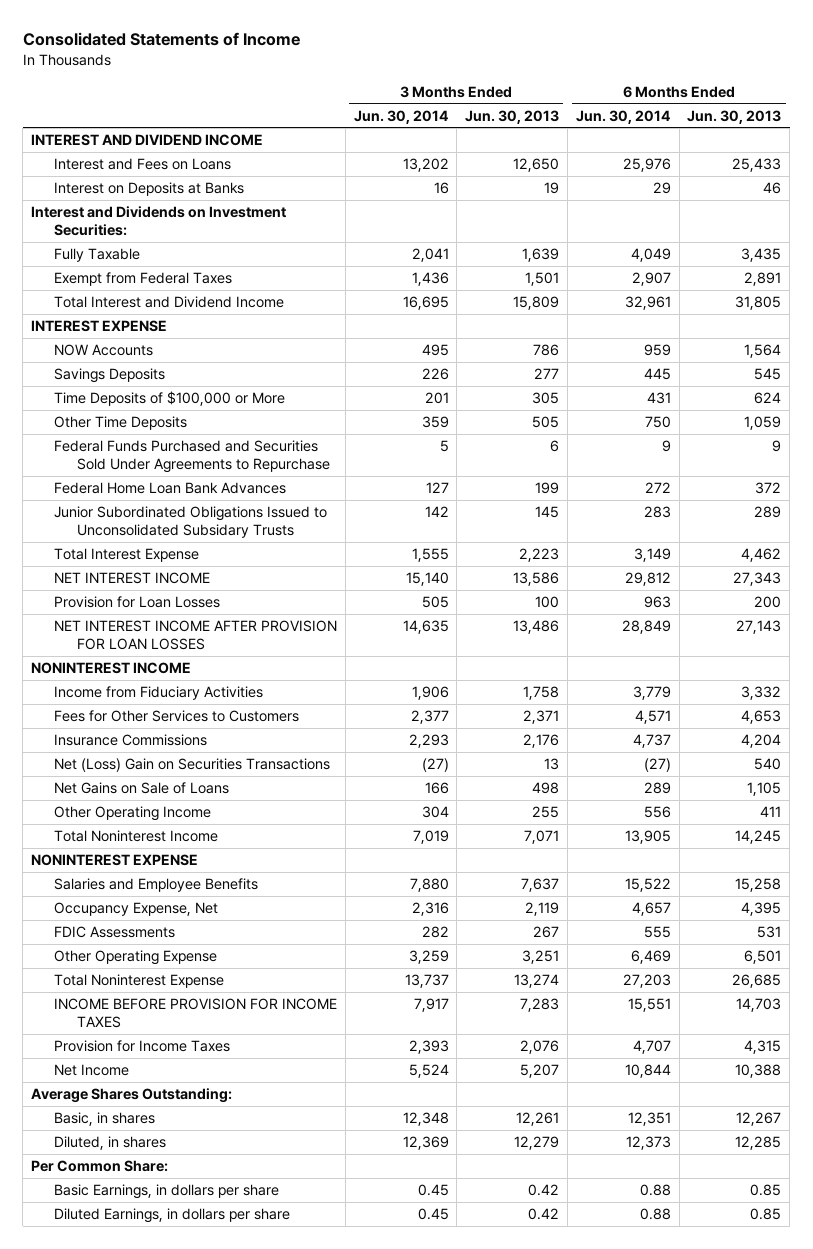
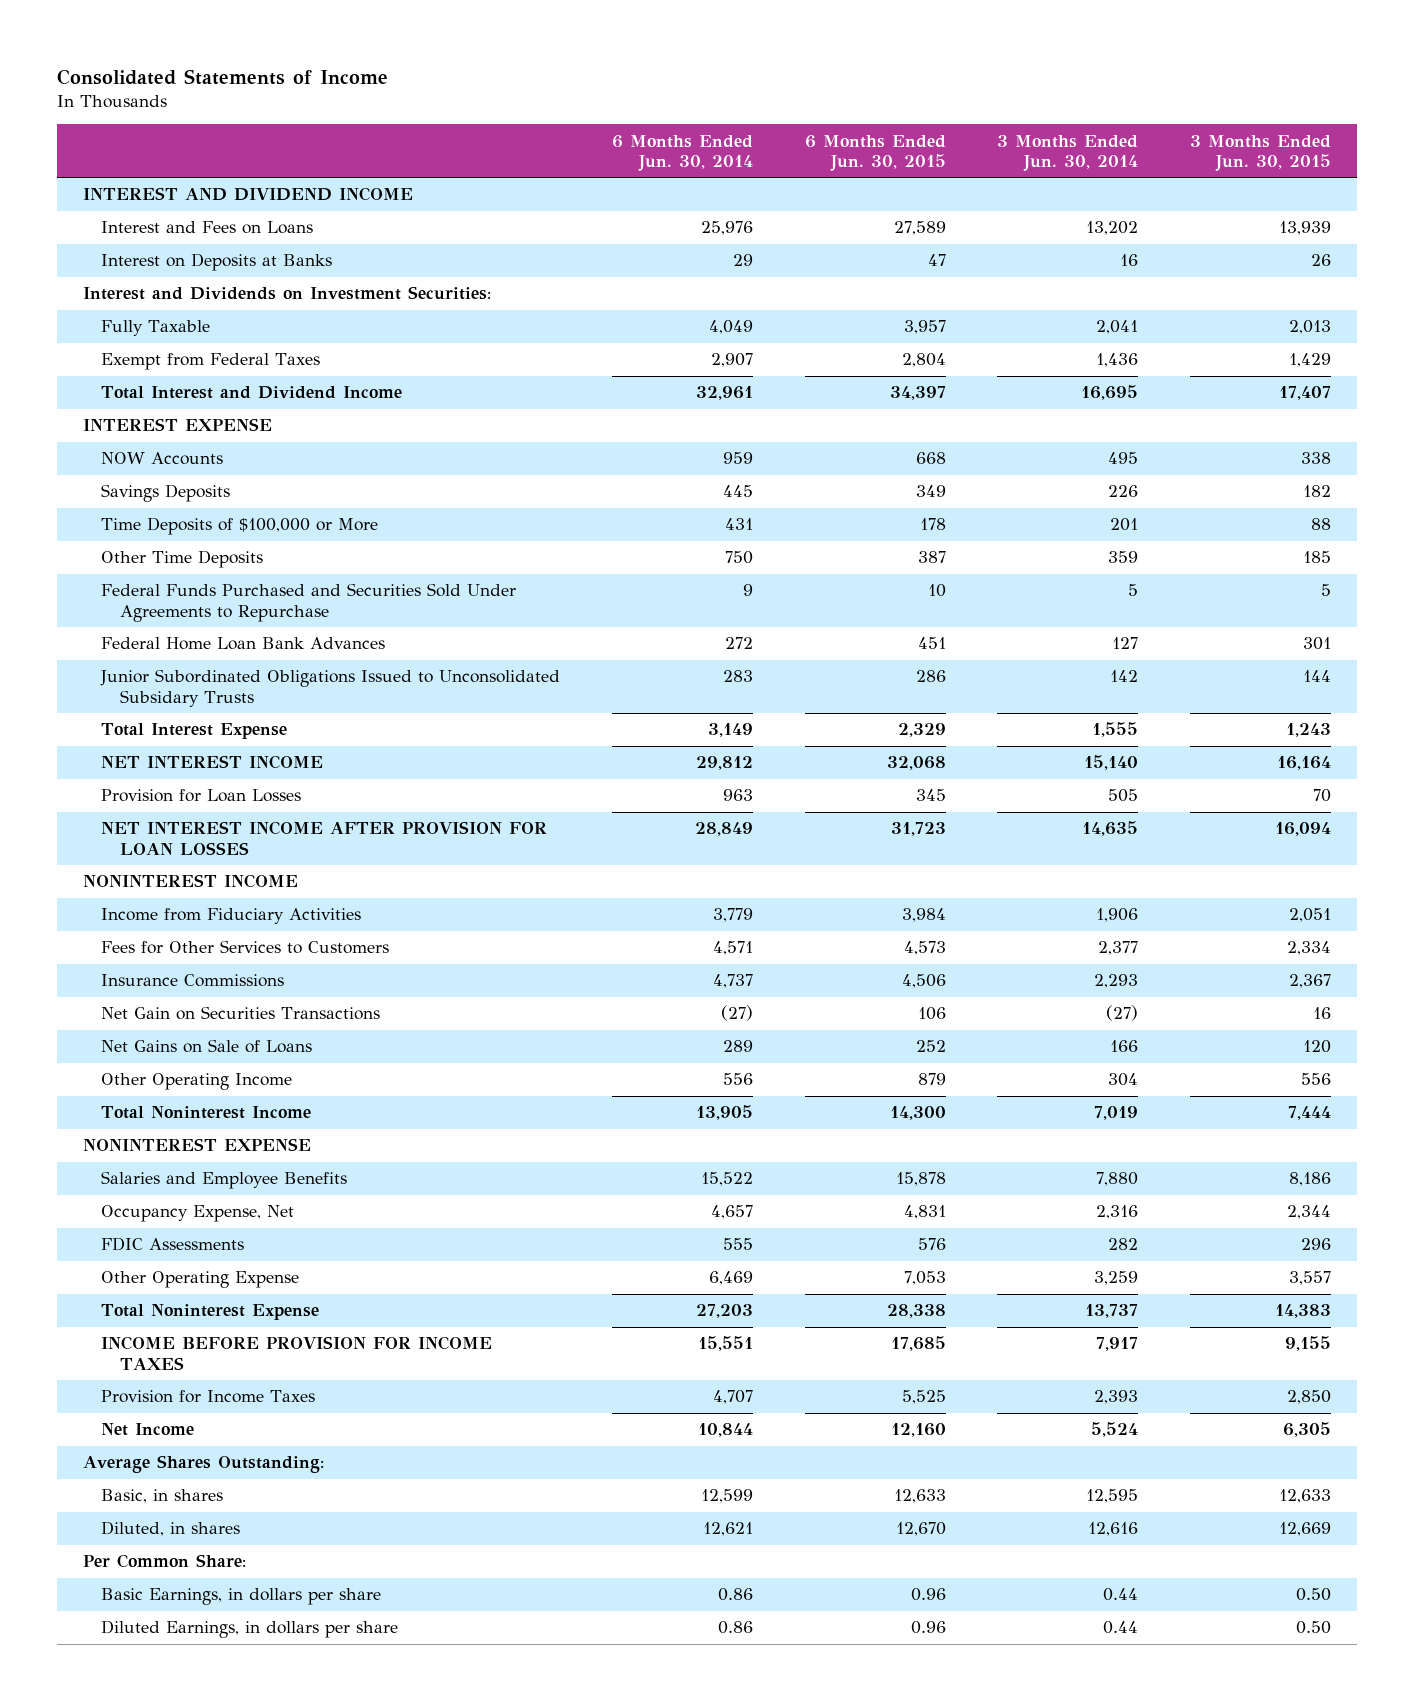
[465,109,560,124] Jun. 30, 2013 -> none
[687,109,782,124] Jun. 30, 2013 -> none
none -> [804,134,946,171] 6 Months Ended Jun. 30, 2015
none -> [1190,134,1332,171] 3 Months Ended Jun. 30, 2015
[53,758,330,773] Net (Loss) Gain on Securities Transactions -> [101,1006,381,1021] Net Gain on Securities Transactions
[402,1112,449,1127] 12,348 -> [1086,1489,1139,1504] 12,595
[627,1112,671,1127] 12,351 -> [701,1489,754,1504] 12,599
[402,1136,449,1151] 12,369 -> [1088,1522,1139,1537] 12,616
[625,1136,671,1151] 12,373 -> [703,1522,754,1537] 12,621
[417,1184,449,1197] 0.45 -> [1103,1588,1139,1602] 0.44
[639,1184,671,1197] 0.88 -> [718,1588,754,1602] 0.86
[417,1208,449,1221] 0.45 -> [1103,1621,1139,1635] 0.44
[639,1208,671,1221] 0.88 -> [718,1621,754,1635] 0.86

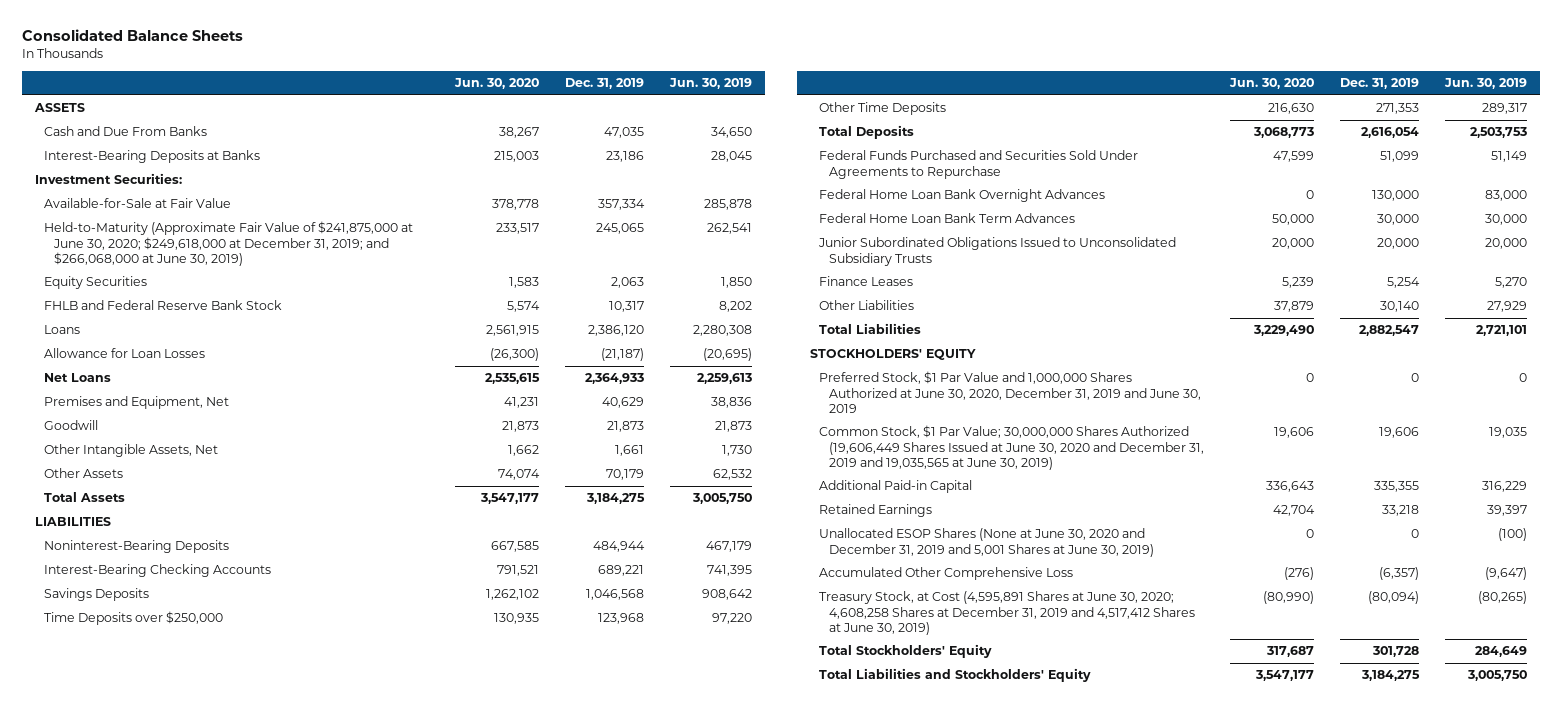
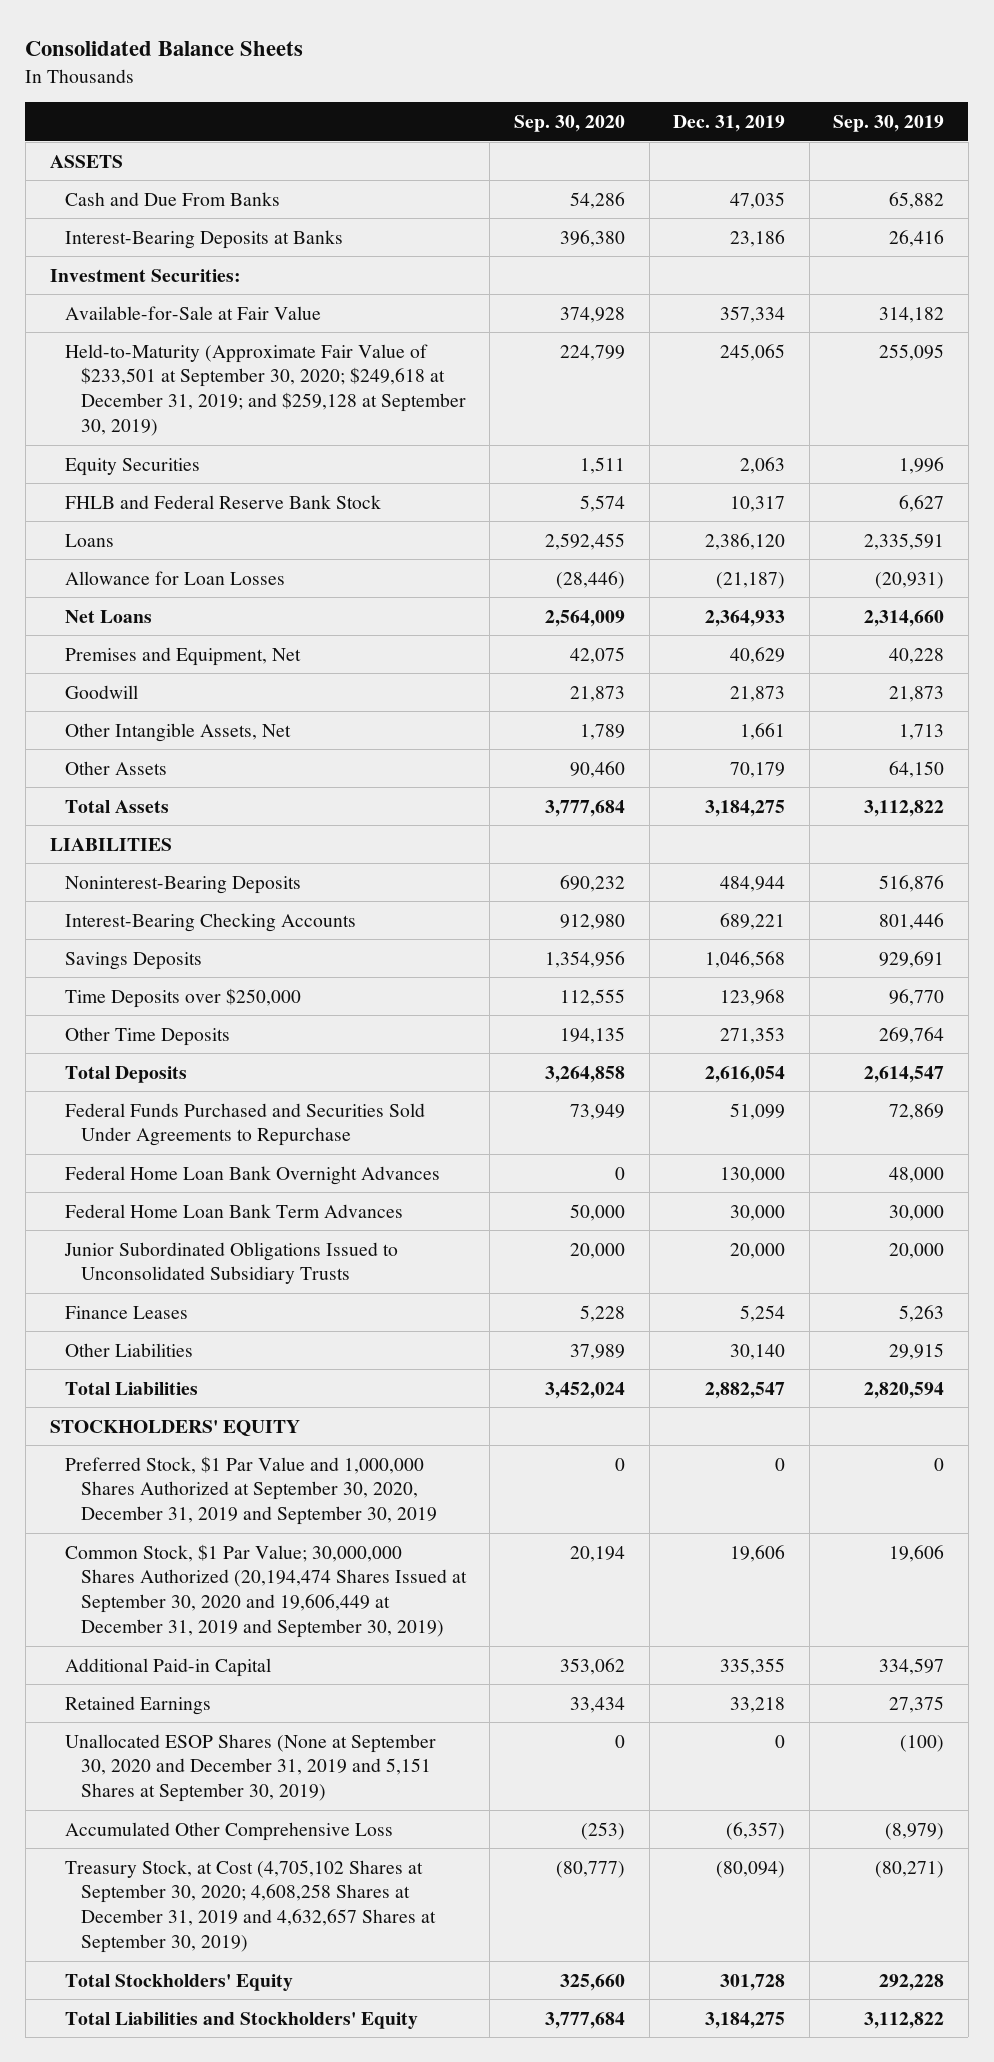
[454,77,540,89] Jun. 30, 2020 -> none
[669,77,753,89] Jun. 30, 2019 -> none
none -> [513,115,625,133] Sep. 30, 2020
none -> [833,115,945,133] Sep. 30, 2019
[44,221,414,266] Held-to-Maturity (Approximate Fair Value of $241,875,000 at June 30, 2020; $249,618,000 at December 31, 2019; and $266,068,000 at June 30, 2019) -> [65,343,466,437] Held-to-Maturity (Approximate Fair Value of $233,501 at September 30, 2020; $249,618 at December 31, 2019; and $259,128 at September 30, 2019)
[819,371,1202,413] Preferred Stock, $1 Par Value and 1,000,000 Shares Authorized at June 30, 2020, December 31, 2019 and June 30, 2019 -> [65,1455,437,1526] Preferred Stock, $1 Par Value and 1,000,000 Shares Authorized at September 30, 2020, December 31, 2019 and September 30, 2019
[819,425,1205,470] Common Stock, $1 Par Value; 30,000,000 Shares Authorized (19,606,449 Shares Issued at June 30, 2020 and December 31, 2019 and 19,035,565 at June 30, 2019) -> [65,1543,467,1639] Common Stock, $1 Par Value; 30,000,000 Shares Authorized (20,194,474 Shares Issued at September 30, 2020 and 19,606,449 at December 31, 2019 and September 30, 2019)
[819,528,1155,557] Unallocated ESOP Shares (None at June 30, 2020 and December 31, 2019 and 5,001 Shares at June 30, 2019) -> [65,1733,437,1803] Unallocated ESOP Shares (None at September 30, 2020 and December 31, 2019 and 5,151 Shares at September 30, 2019)
[819,591,1196,635] Treasury Stock, at Cost (4,595,891 Shares at June 30, 2020; 4,608,258 Shares at December 31, 2019 and 4,517,412 Shares at June 30, 2019) -> [65,1859,436,1954] Treasury Stock, at Cost (4,705,102 Shares at September 30, 2020; 4,608,258 Shares at December 31, 2019 and 4,632,657 Shares at September 30, 2019)

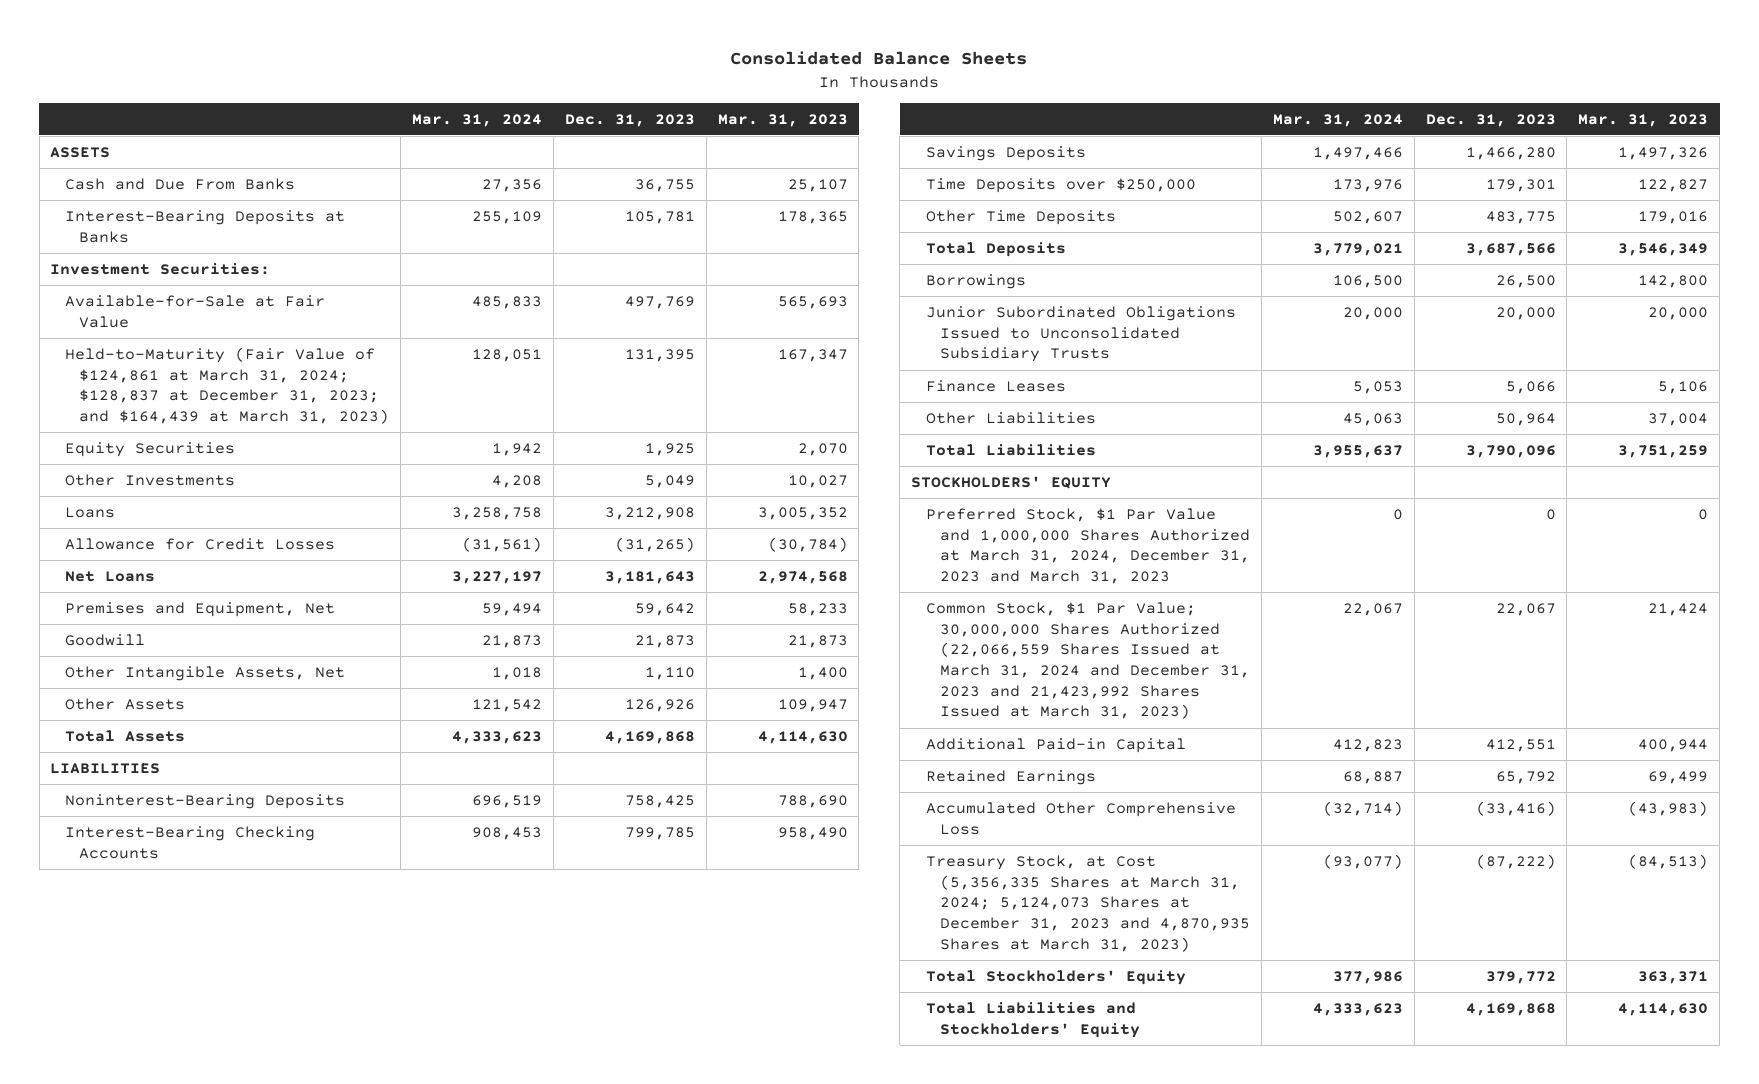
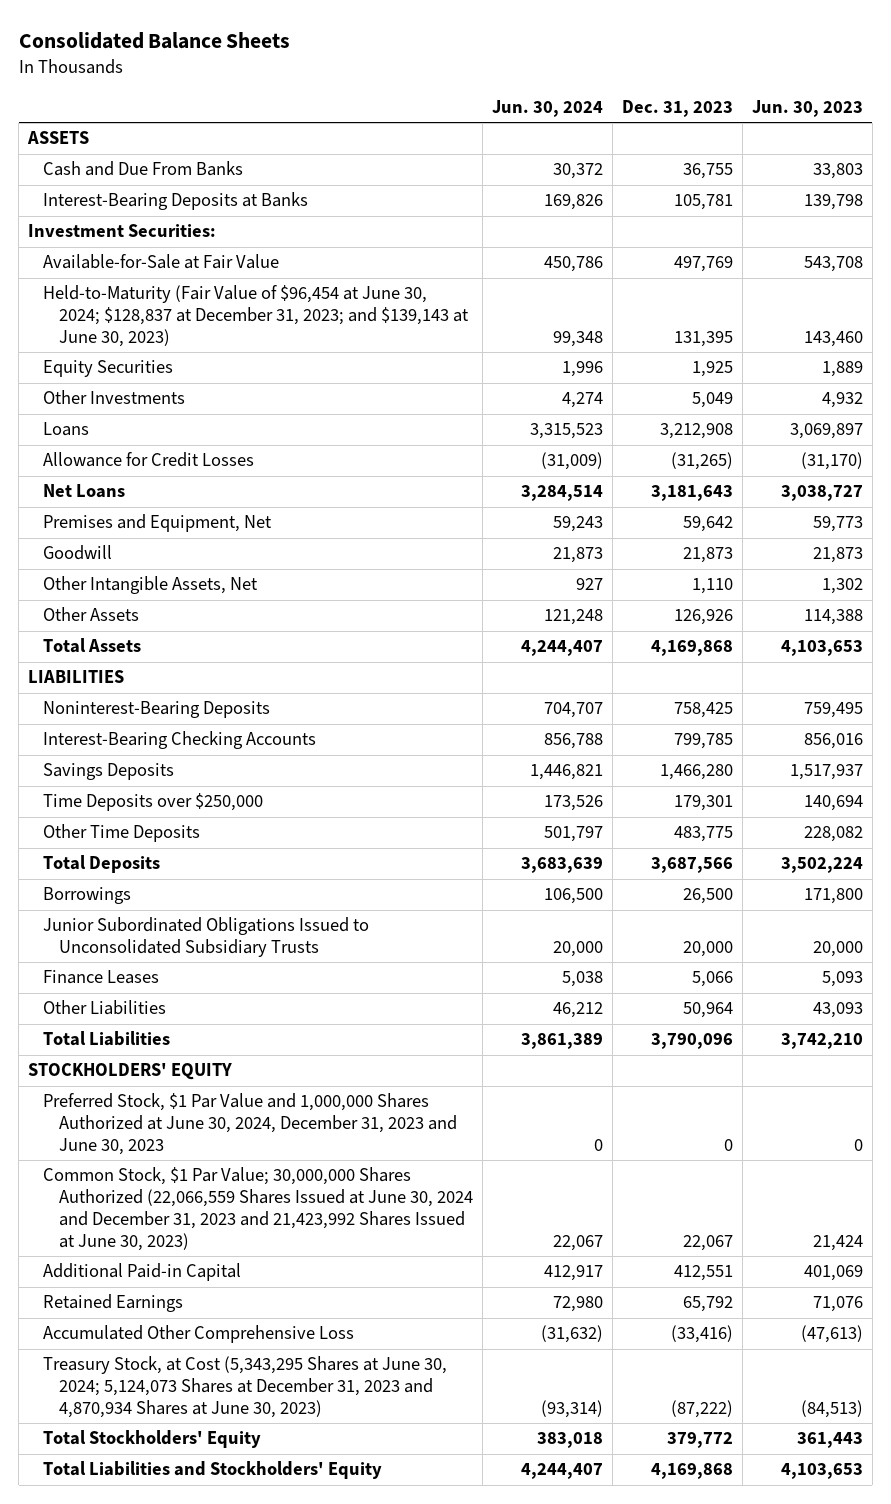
[412,113,543,127] Mar. 31, 2024 -> none
[717,113,848,127] Mar. 31, 2023 -> none
none -> [491,99,603,117] Jun. 30, 2024
none -> [751,99,863,117] Jun. 30, 2023
[64,346,390,425] Held-to-Maturity (Fair Value of $124,861 at March 31, 2024; $128,837 at December 31, 2023; and $164,439 at March 31, 2023) -> [43,285,469,348] Held-to-Maturity (Fair Value of $96,454 at June 30, 2024; $128,837 at December 31, 2023; and $139,143 at June 30, 2023)
[925,507,1251,585] Preferred Stock, $1 Par Value and 1,000,000 Shares Authorized at March 31, 2024, December 31, 2023 and March 31, 2023 -> [43,1093,457,1156] Preferred Stock, $1 Par Value and 1,000,000 Shares Authorized at June 30, 2024, December 31, 2023 and June 30, 2023
[925,601,1251,720] Common Stock, $1 Par Value; 30,000,000 Shares Authorized (22,066,559 Shares Issued at March 31, 2024 and December 31, 2023 and 21,423,992 Shares Issued at March 31, 2023) -> [43,1167,473,1251] Common Stock, $1 Par Value; 30,000,000 Shares Authorized (22,066,559 Shares Issued at June 30, 2024 and December 31, 2023 and 21,423,992 Shares Issued at June 30, 2023)
[925,854,1251,952] Treasury Stock, at Cost (5,356,335 Shares at March 31, 2024; 5,124,073 Shares at December 31, 2023 and 4,870,935 Shares at March 31, 2023) -> [43,1356,448,1419] Treasury Stock, at Cost (5,343,295 Shares at June 30, 2024; 5,124,073 Shares at December 31, 2023 and 4,870,934 Shares at June 30, 2023)

